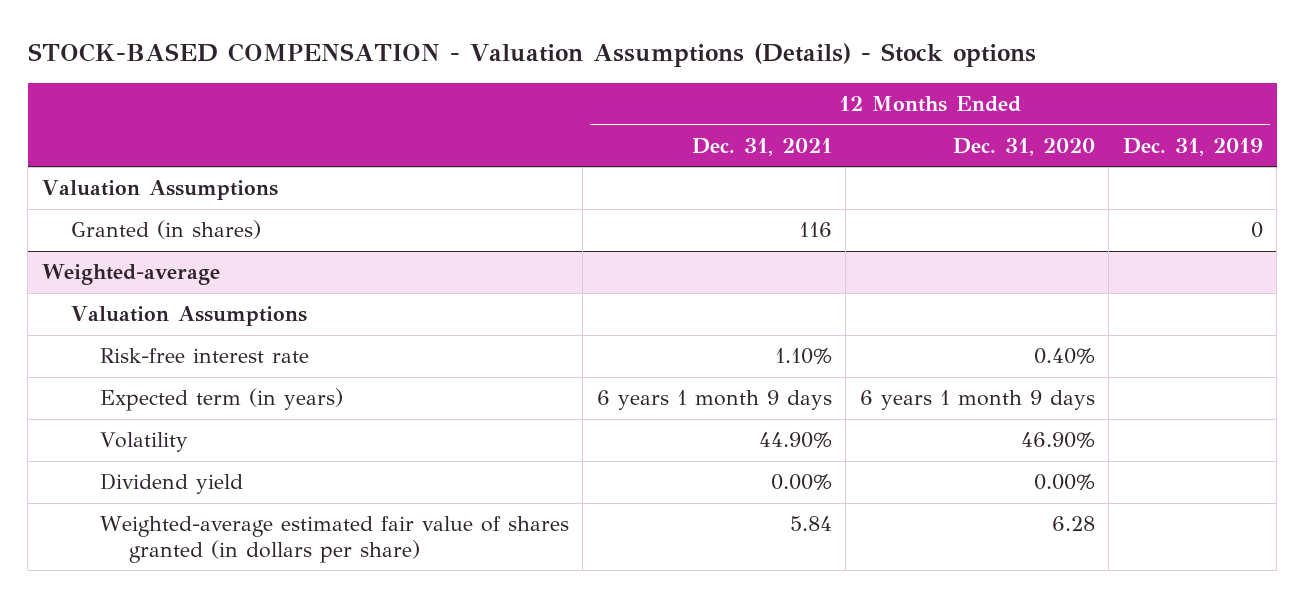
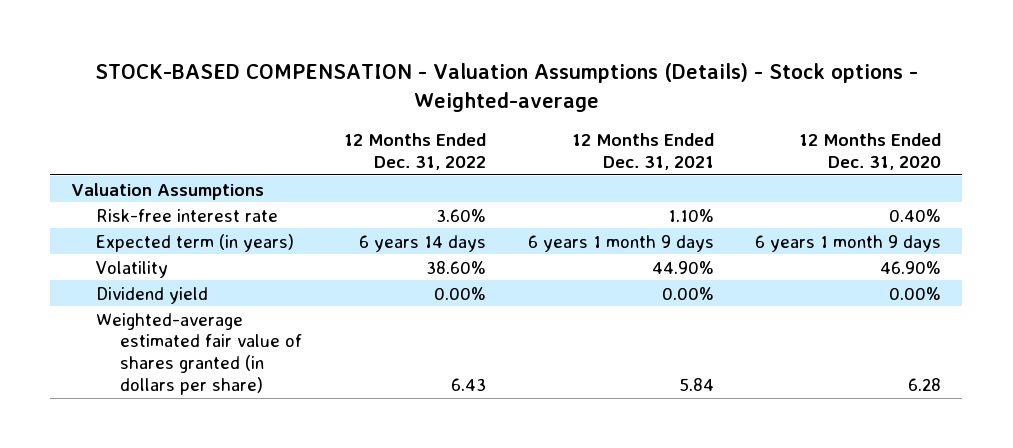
[27,43,1036,68] STOCK-BASED COMPENSATION - Valuation Assumptions (Details) - Stock options -> [95,63,919,112] STOCK-BASED COMPENSATION - Valuation Assumptions (Details) - Stock options - Weighted-average
[1122,137,1263,156] Dec. 31, 2019 -> none
none -> [343,133,486,170] 12 Months Ended Dec. 31, 2022
[70,220,261,240] Granted (in shares) -> none
[41,264,220,286] Weighted-average -> none
[70,306,307,327] Valuation Assumptions -> none

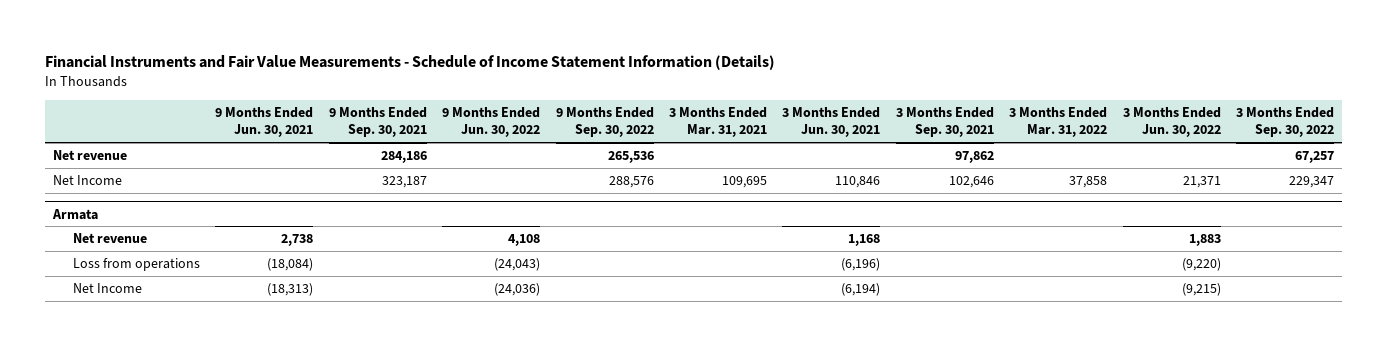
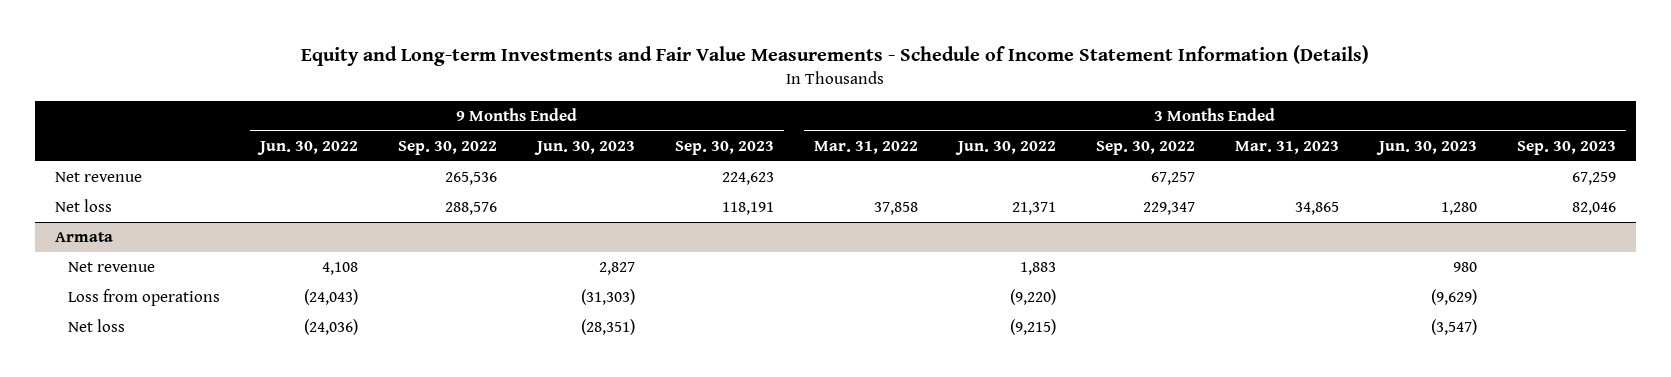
[45,54,776,70] Financial Instruments and Fair Value Measurements - Schedule of Income Statement Information (Details) -> [301,44,1370,66] Equity and Long-term Investments and Fair Value Measurements - Schedule of Income Statement Information (Details)
[215,107,314,138] 9 Months Ended Jun. 30, 2021 -> none
[328,107,427,138] 9 Months Ended Sep. 30, 2021 -> none
[669,107,768,138] 3 Months Ended Mar. 31, 2021 -> none
[782,107,881,138] 3 Months Ended Jun. 30, 2021 -> none
[895,107,994,138] 3 Months Ended Sep. 30, 2021 -> none
none -> [533,140,635,155] Jun. 30, 2023
none -> [674,140,774,155] Sep. 30, 2023
none -> [1235,140,1340,154] Mar. 31, 2023
none -> [1376,140,1478,155] Jun. 30, 2023
none -> [1517,140,1617,155] Sep. 30, 2023
[52,175,122,186] Net Income -> [54,199,112,213] Net loss
[72,283,142,294] Net Income -> [67,319,125,333] Net loss

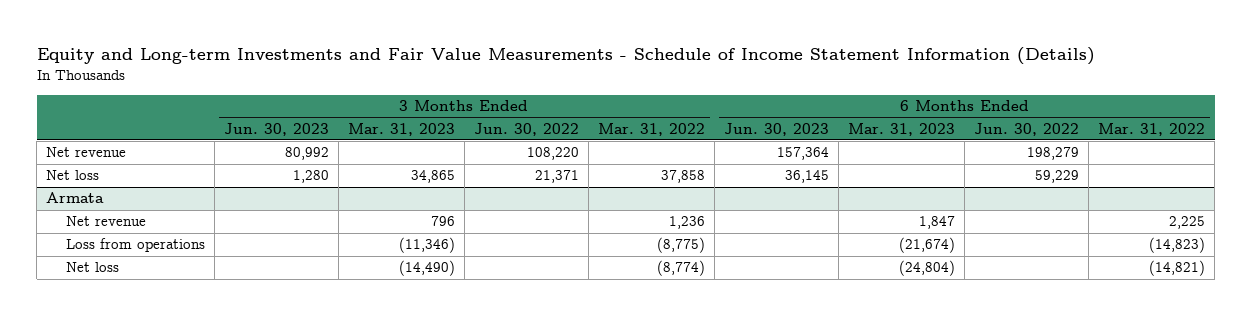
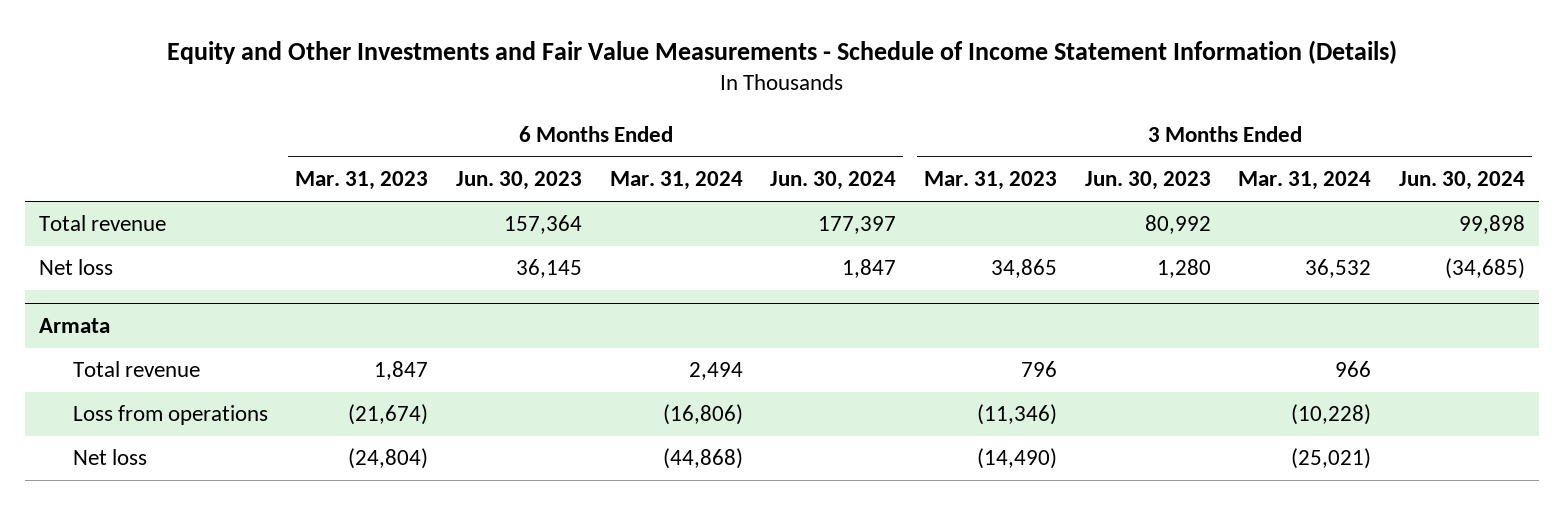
[36,46,1095,65] Equity and Long-term Investments and Fair Value Measurements - Schedule of Income Statement Information (Details) -> [167,40,1398,65] Equity and Other Investments and Fair Value Measurements - Schedule of Income Statement Information (Details)
[473,122,579,136] Jun. 30, 2022 -> none
[597,122,705,136] Mar. 31, 2022 -> none
[974,122,1080,136] Jun. 30, 2022 -> none
[1098,122,1206,136] Mar. 31, 2022 -> none
none -> [609,171,743,191] Mar. 31, 2024
none -> [770,171,897,191] Jun. 30, 2024
none -> [1238,171,1372,191] Mar. 31, 2024
none -> [1399,171,1526,191] Jun. 30, 2024
[46,147,127,158] Net revenue -> [39,215,167,232] Total revenue
[65,216,146,227] Net revenue -> [72,361,200,378] Total revenue

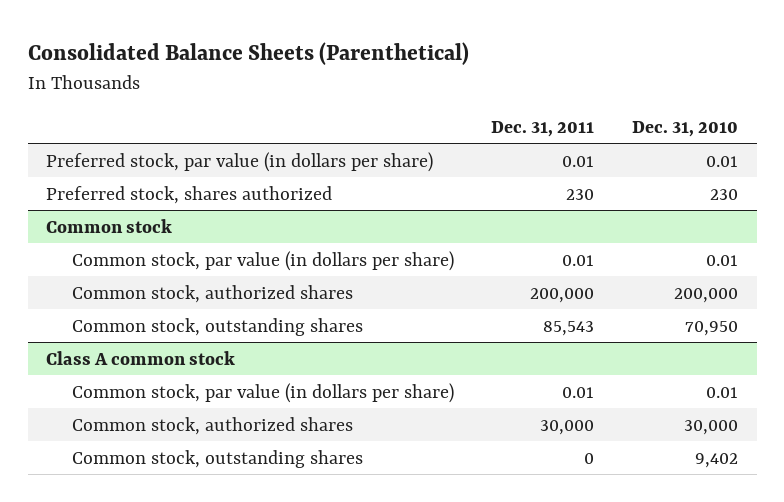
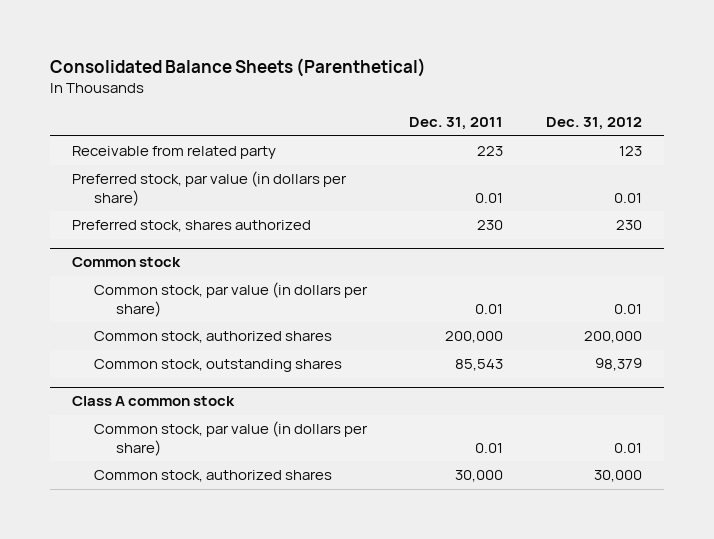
[631,120,738,137] Dec. 31, 2010 -> none
none -> [546,117,643,131] Dec. 31, 2012
none -> [71,146,276,160] Receivable from related party
[71,449,363,468] Common stock, outstanding shares -> none

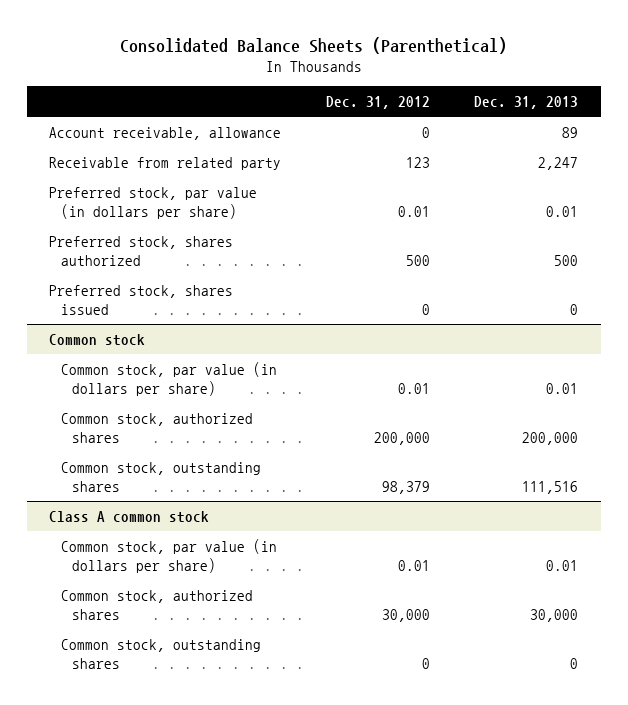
[409,117,504,131] Dec. 31, 2011 -> none
none -> [474,96,579,110] Dec. 31, 2013
none -> [49,126,282,140] Account receivable, allowance
[616,220,643,231] 230 -> [405,254,430,266] 500
none -> [49,284,234,315] Preferred stock, shares issued
none -> [60,638,261,669] Common stock, outstanding shares

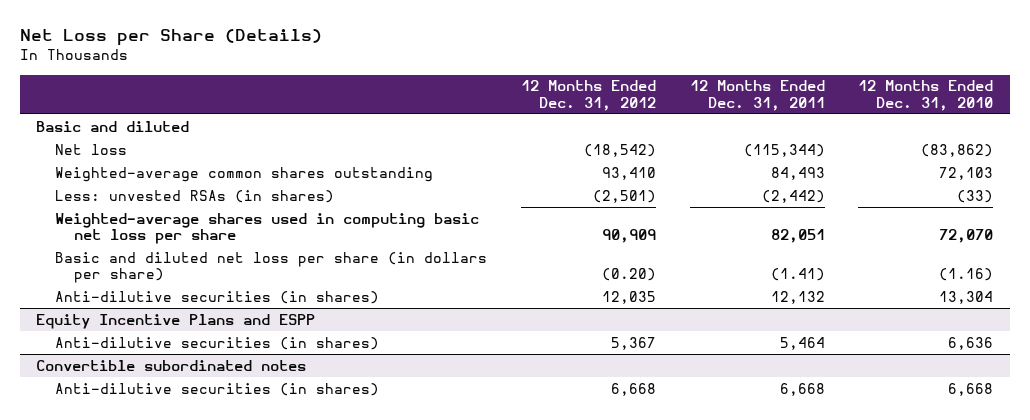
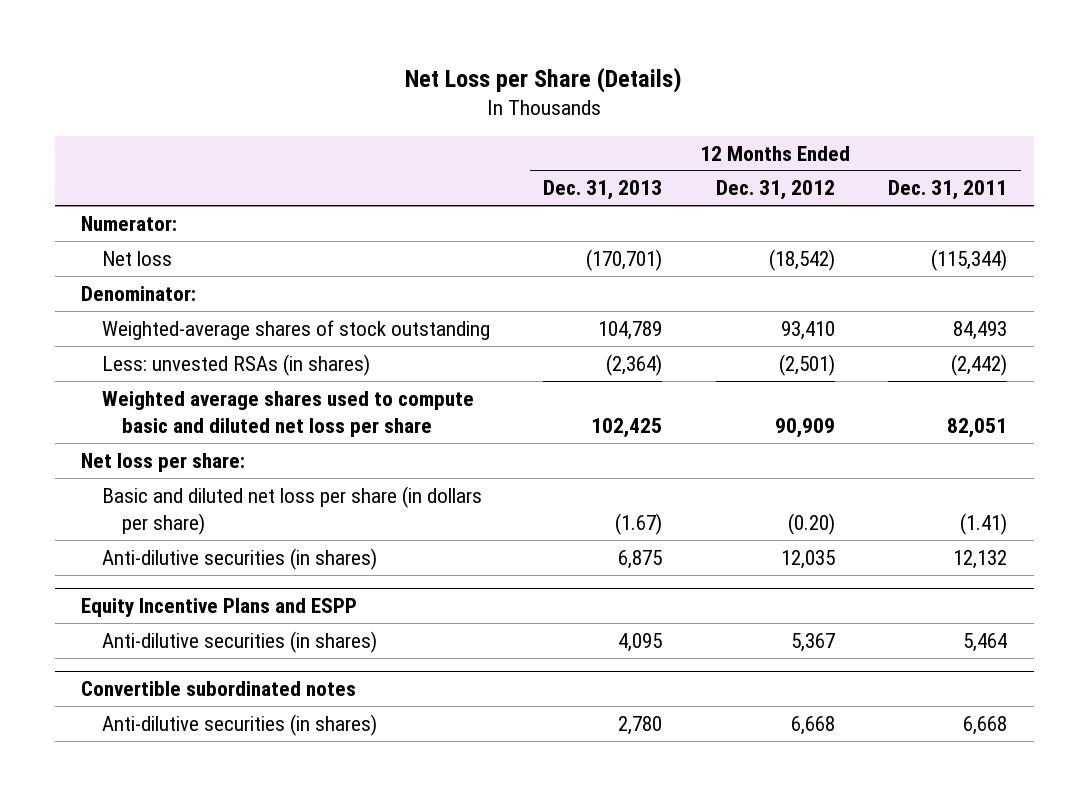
[858,80,994,111] 12 Months Ended Dec. 31, 2010 -> none
none -> [543,180,663,201] Dec. 31, 2013
[36,120,190,132] Basic and diluted -> none
none -> [81,215,178,231] Numerator:
none -> [81,285,197,301] Denominator:
[55,166,434,182] Weighted-average common shares outstanding -> [101,319,490,340] Weighted-average shares of stock outstanding
[55,212,480,245] Weighted-average shares used in computing basic net loss per share -> [101,390,474,437] Weighted average shares used to compute basic and diluted net loss per share
none -> [81,452,246,472] Net loss per share:

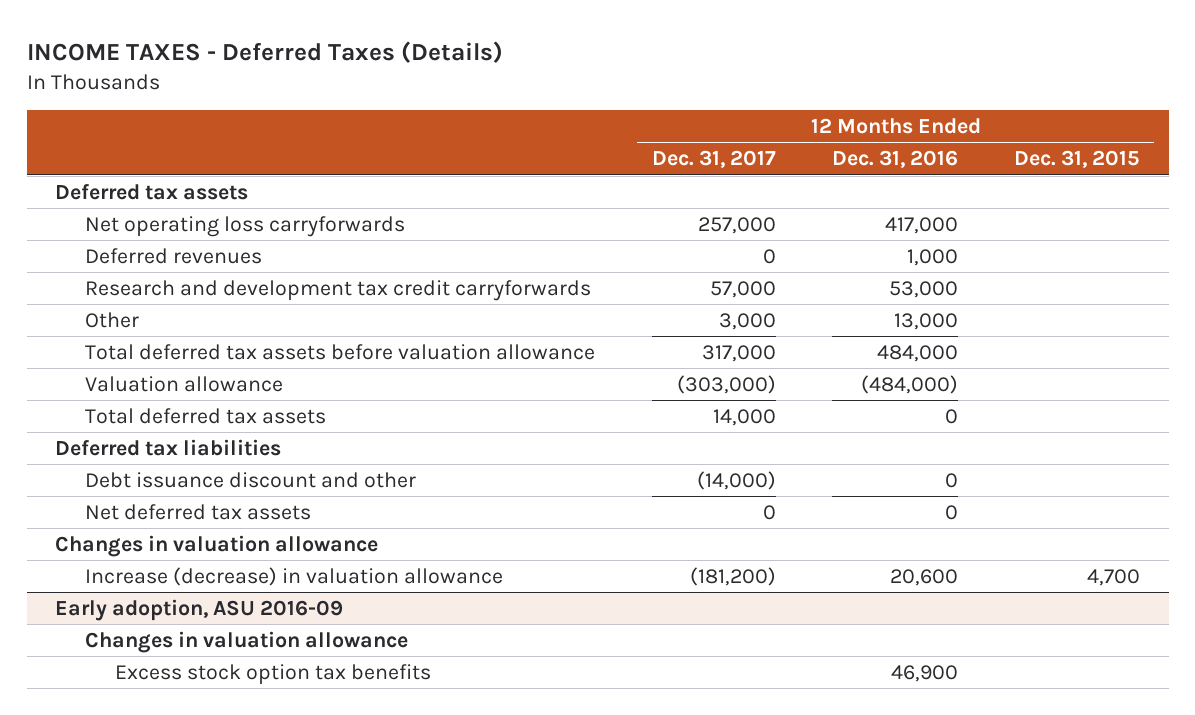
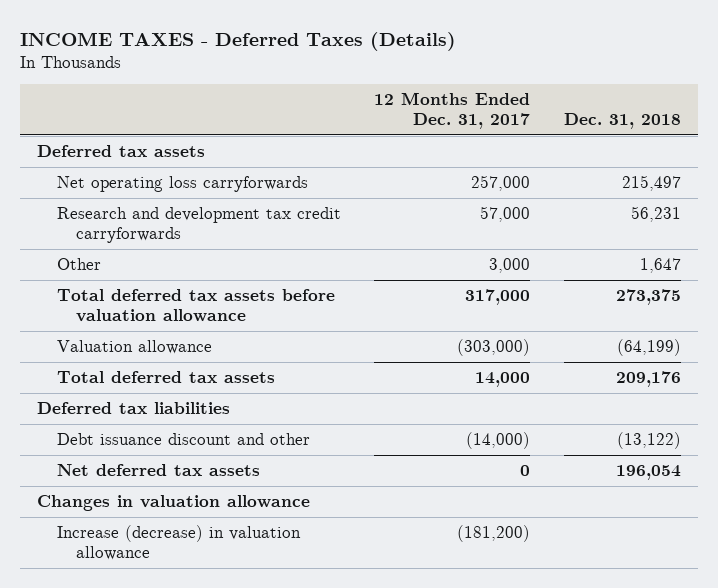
[831,150,958,169] Dec. 31, 2016 -> none
[1014,150,1141,169] Dec. 31, 2015 -> none
none -> [564,113,682,130] Dec. 31, 2018
[85,247,263,264] Deferred revenues -> none
[55,598,344,621] Early adoption, ASU 2016-09 -> none
[85,630,409,653] Changes in valuation allowance -> none
[115,663,432,685] Excess stock option tax benefits -> none

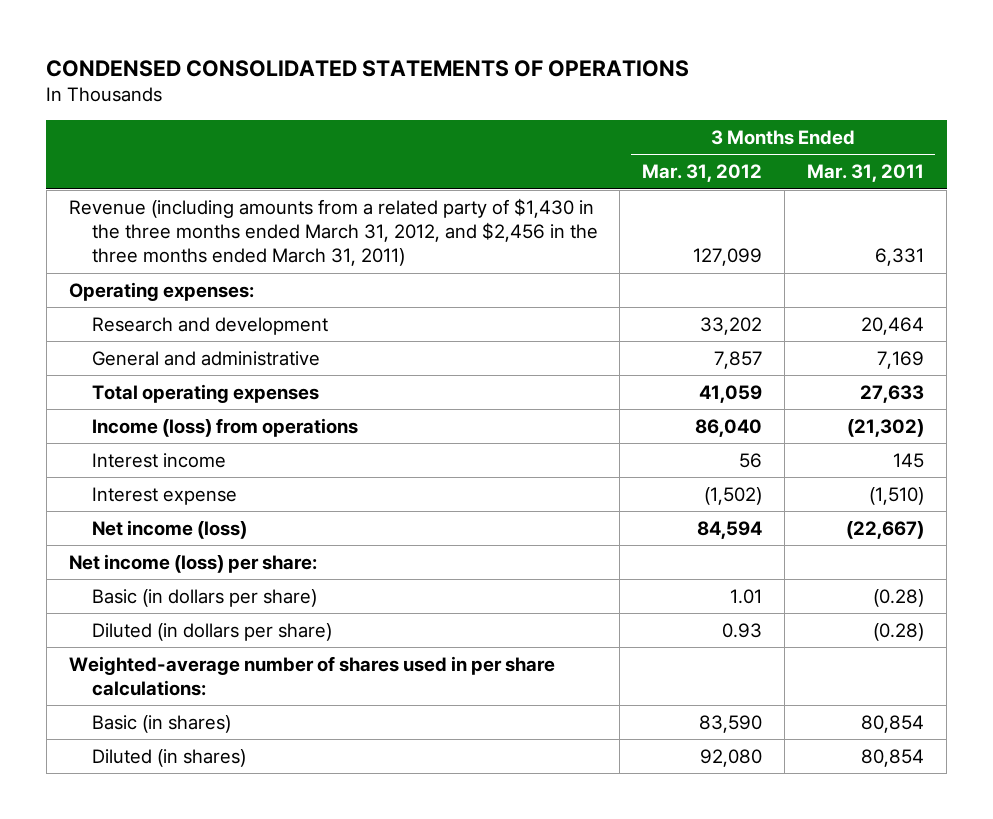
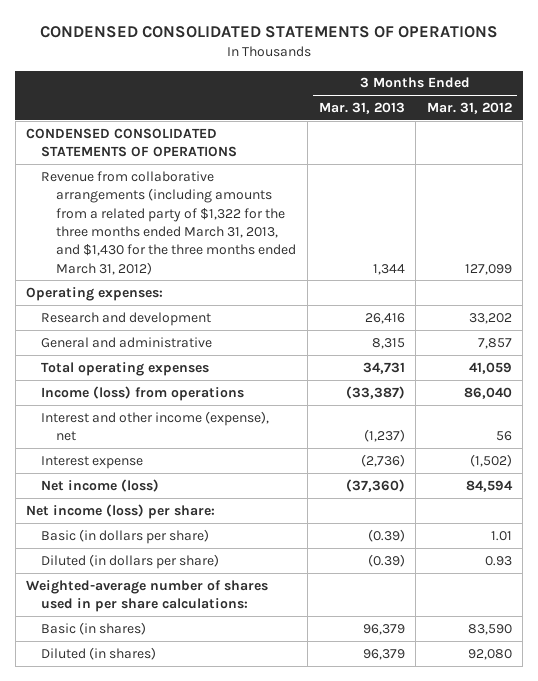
[807,164,925,183] Mar. 31, 2011 -> none
none -> [318,101,405,114] Mar. 31, 2013
none -> [26,127,238,158] CONDENSED CONSOLIDATED STATEMENTS OF OPERATIONS
[68,197,598,267] Revenue (including amounts from a related party of $1,430 in the three months ended March 31, 2012, and $2,456 in the three months ended March 31, 2011) -> [41,170,297,275] Revenue from collaborative arrangements (including amounts from a related party of $1,322 for the three months ended March 31, 2013, and $1,430 for the three months ended March 31, 2012)
[91,452,226,468] Interest income -> none
none -> [41,410,270,442] Interest and other income (expense), net

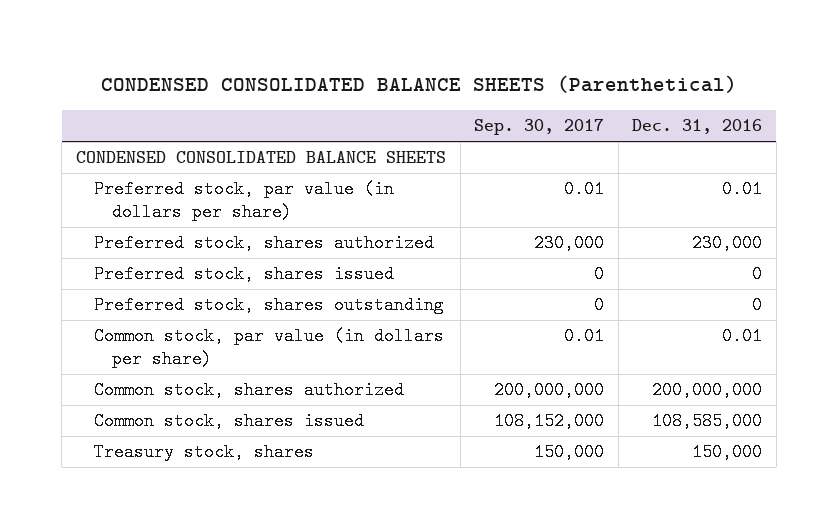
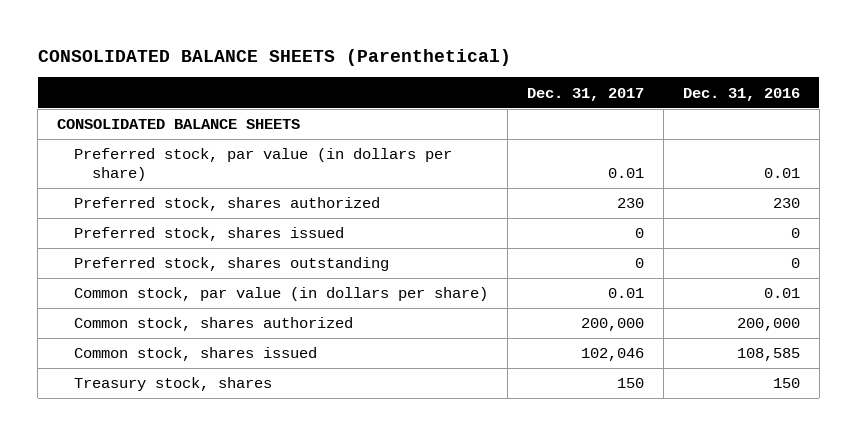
[101,75,738,94] CONDENSED CONSOLIDATED BALANCE SHEETS (Parenthetical) -> [37,48,511,66] CONSOLIDATED BALANCE SHEETS (Parenthetical)
[474,119,605,136] Sep. 30, 2017 -> none
none -> [527,87,645,101] Dec. 31, 2017
[75,151,446,164] CONDENSED CONSOLIDATED BALANCE SHEETS -> [57,119,301,130] CONSOLIDATED BALANCE SHEETS
[692,234,763,253] 230,000 -> [772,198,800,209] 230
[652,381,763,400] 200,000,000 -> [736,318,800,332] 200,000
[652,412,763,431] 108,585,000 -> [736,348,800,362] 108,585
[692,443,763,462] 150,000 -> [772,378,800,389] 150

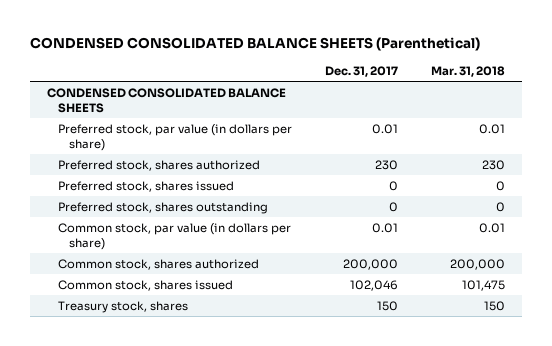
[37,48,511,66] CONSOLIDATED BALANCE SHEETS (Parenthetical) -> [29,37,480,52] CONDENSED CONSOLIDATED BALANCE SHEETS (Parenthetical)
[682,87,800,101] Dec. 31, 2016 -> none
none -> [431,65,506,77] Mar. 31, 2018
[57,119,301,130] CONSOLIDATED BALANCE SHEETS -> [46,87,286,113] CONDENSED CONSOLIDATED BALANCE SHEETS

